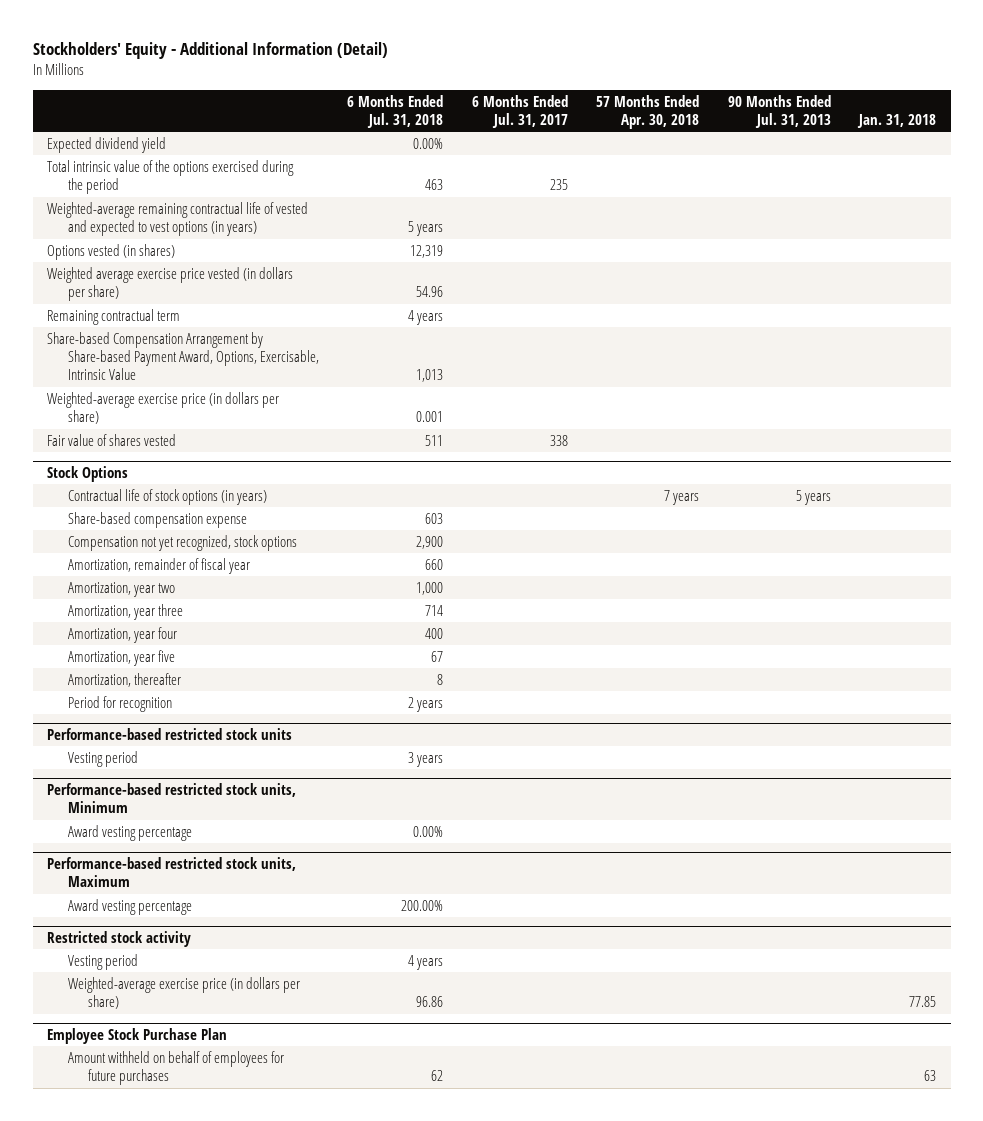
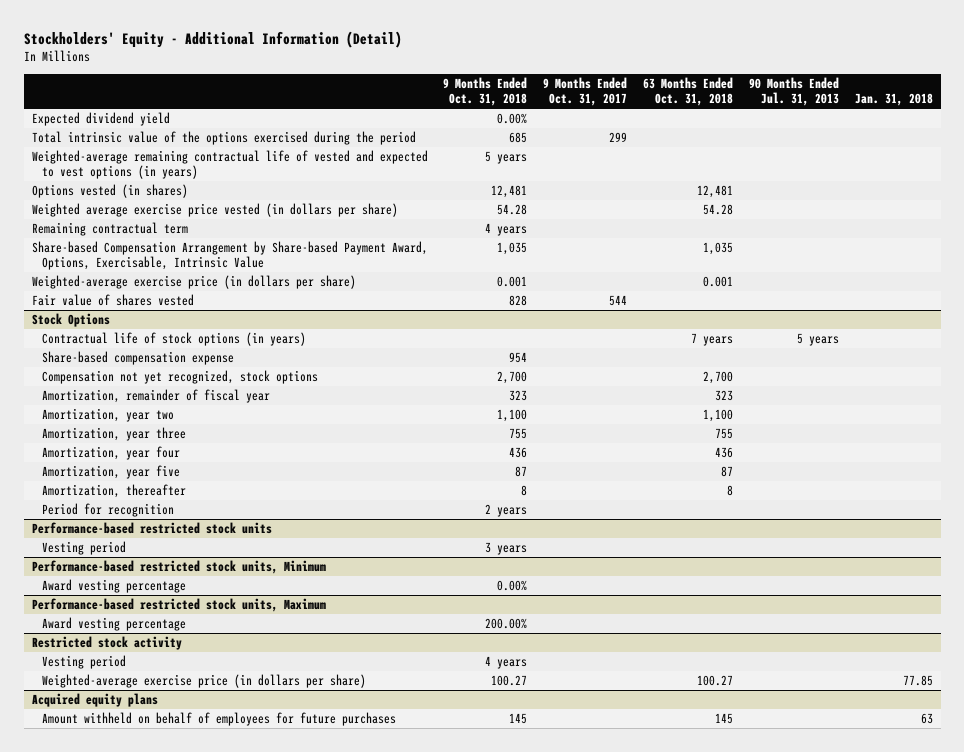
[347,94,444,128] 6 Months Ended Jul. 31, 2018 -> none
[471,94,568,128] 6 Months Ended Jul. 31, 2017 -> none
[596,94,700,129] 57 Months Ended Apr. 30, 2018 -> none
none -> [443,76,528,107] 9 Months Ended Oct. 31, 2018
none -> [543,76,628,107] 9 Months Ended Oct. 31, 2017
none -> [643,76,734,107] 63 Months Ended Oct. 31, 2018
[46,1028,227,1045] Employee Stock Purchase Plan -> [31,693,158,708] Acquired equity plans

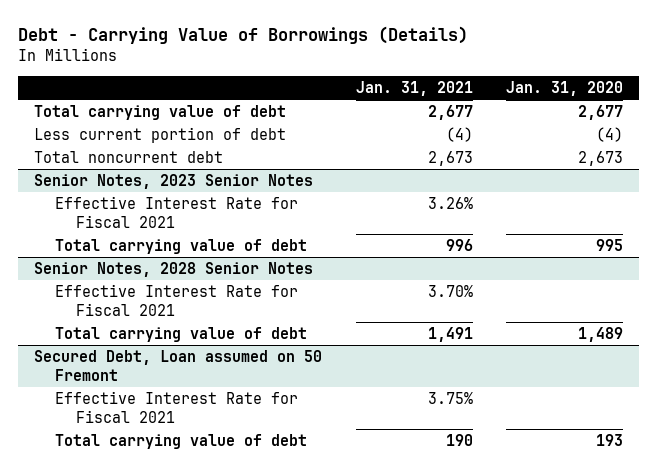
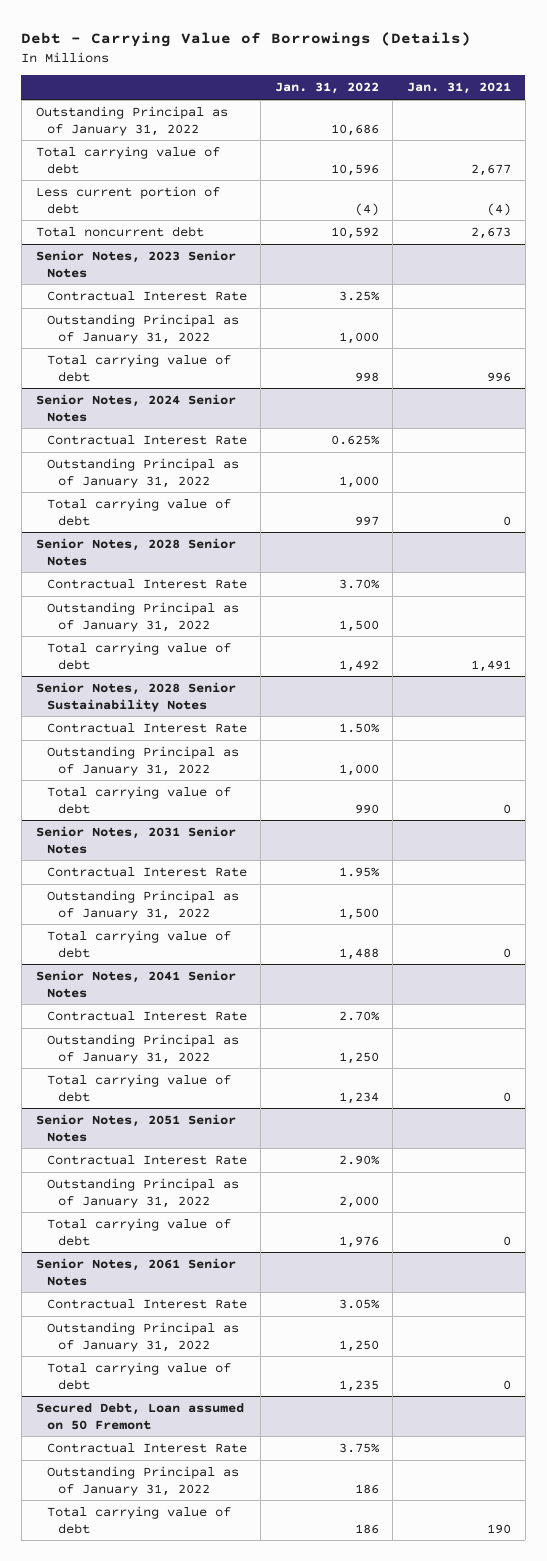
[505,81,623,97] Jan. 31, 2020 -> none
none -> [274,82,379,95] Jan. 31, 2022
none -> [35,105,228,136] Outstanding Principal as of January 31, 2022
[55,196,299,229] Effective Interest Rate for Fiscal 2021 -> none
none -> [46,290,247,301] Contractual Interest Rate
none -> [46,313,239,344] Outstanding Principal as of January 31, 2022
none -> [35,393,236,422] Senior Notes, 2024 Senior Notes
none -> [46,434,247,445] Contractual Interest Rate
none -> [46,457,239,488] Outstanding Principal as of January 31, 2022
none -> [46,497,231,526] Total carrying value of debt
[55,284,299,317] Effective Interest Rate for Fiscal 2021 -> none
none -> [46,578,247,589] Contractual Interest Rate
none -> [46,601,239,632] Outstanding Principal as of January 31, 2022
none -> [35,681,236,712] Senior Notes, 2028 Senior Sustainability Notes
none -> [46,722,247,733] Contractual Interest Rate
none -> [46,745,239,776] Outstanding Principal as of January 31, 2022
none -> [46,785,231,814] Total carrying value of debt
none -> [35,825,236,854] Senior Notes, 2031 Senior Notes
none -> [46,866,247,877] Contractual Interest Rate
none -> [46,889,239,920] Outstanding Principal as of January 31, 2022
none -> [46,929,231,958] Total carrying value of debt
none -> [35,969,236,998] Senior Notes, 2041 Senior Notes
none -> [46,1010,247,1021] Contractual Interest Rate
none -> [46,1033,239,1064] Outstanding Principal as of January 31, 2022
none -> [46,1073,231,1102] Total carrying value of debt
none -> [35,1113,236,1142] Senior Notes, 2051 Senior Notes
none -> [46,1154,247,1165] Contractual Interest Rate
none -> [46,1177,239,1208] Outstanding Principal as of January 31, 2022
none -> [46,1217,231,1246] Total carrying value of debt
none -> [35,1257,236,1286] Senior Notes, 2061 Senior Notes
none -> [46,1298,247,1309] Contractual Interest Rate
none -> [46,1321,239,1352] Outstanding Principal as of January 31, 2022
none -> [46,1361,231,1390] Total carrying value of debt
[55,391,299,424] Effective Interest Rate for Fiscal 2021 -> none
none -> [46,1442,247,1453] Contractual Interest Rate
none -> [46,1465,239,1496] Outstanding Principal as of January 31, 2022

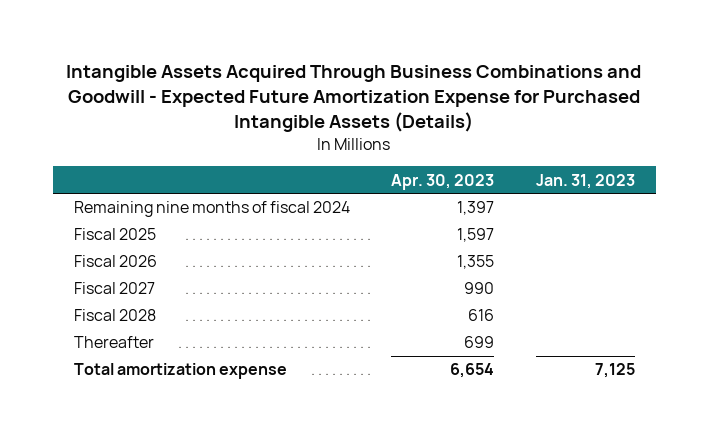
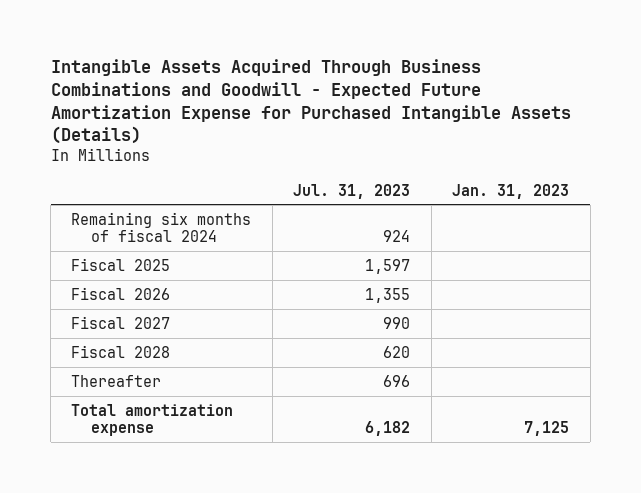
[391,173,495,190] Apr. 30, 2023 -> none
none -> [293,183,411,199] Jul. 31, 2023
[73,201,350,218] Remaining nine months of fiscal 2024 -> [71,211,252,243] Remaining six months of fiscal 2024

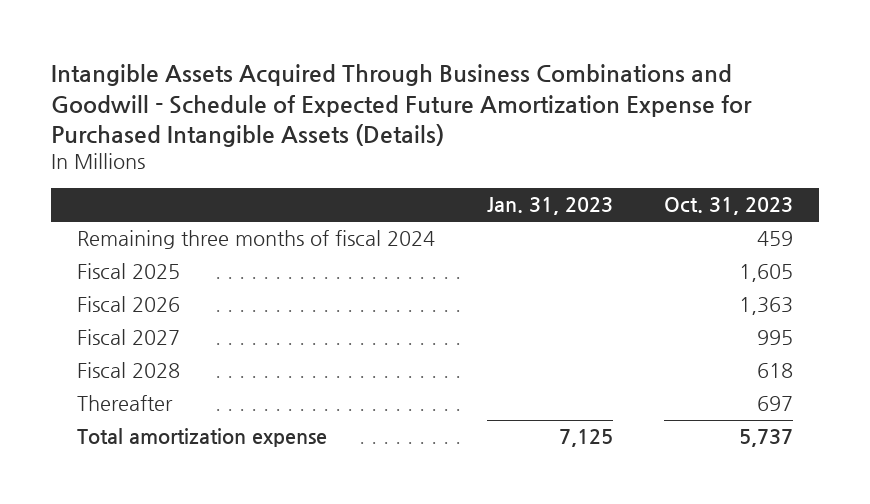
[50,59,571,145] Intangible Assets Acquired Through Business Combinations and Goodwill - Expected Future Amortization Expense for Purchased Intangible Assets (Details) -> [50,64,752,147] Intangible Assets Acquired Through Business Combinations and Goodwill - Schedule of Expected Future Amortization Expense for Purchased Intangible Assets (Details)
[293,183,411,199] Jul. 31, 2023 -> none
none -> [664,197,794,216] Oct. 31, 2023
[71,211,252,243] Remaining six months of fiscal 2024 -> [76,230,435,250] Remaining three months of fiscal 2024

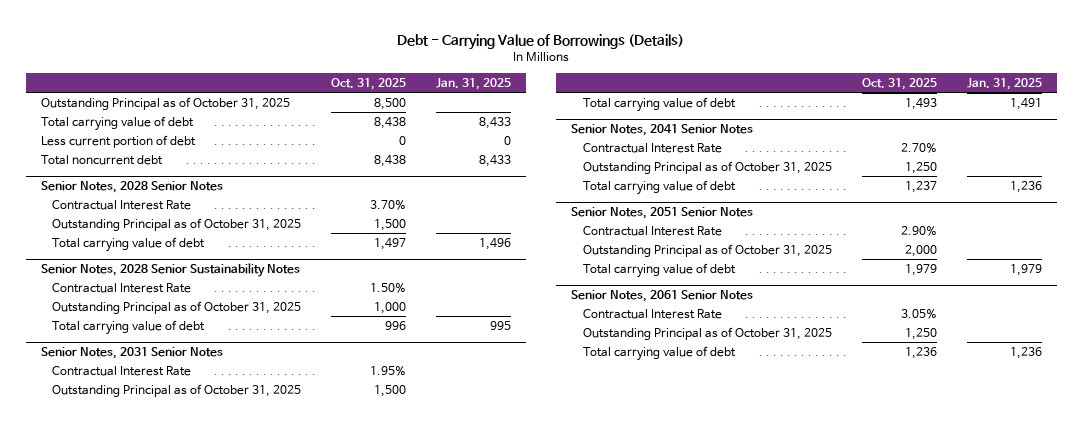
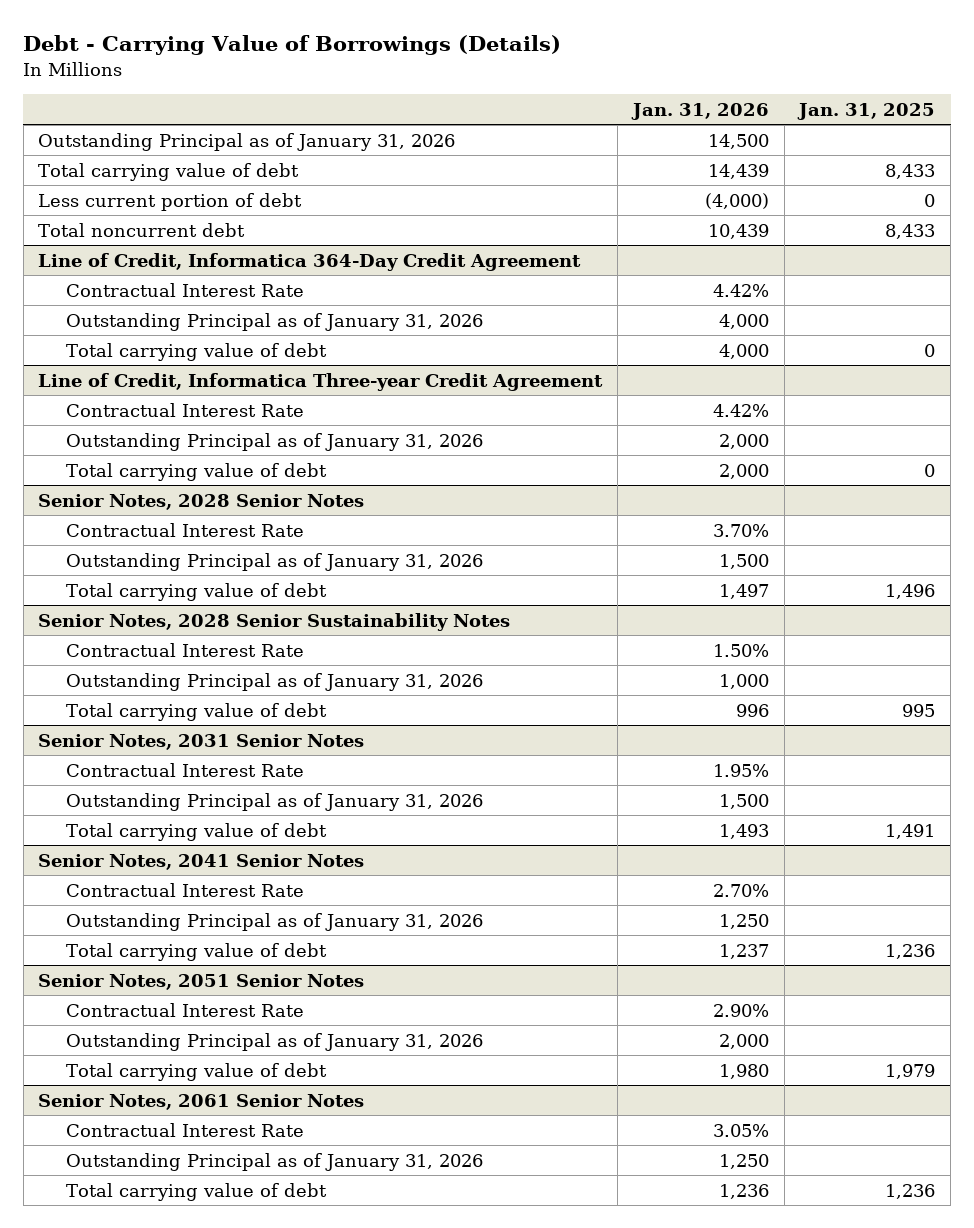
[331,78,407,91] Oct. 31, 2025 -> none
none -> [630,102,769,120] Jan. 31, 2026
[40,96,290,110] Outstanding Principal as of October 31, 2025 -> [38,132,456,151] Outstanding Principal as of January 31, 2026
none -> [38,252,582,271] Line of Credit, Informatica 364-Day Credit Agreement
none -> [66,282,305,297] Contractual Interest Rate
none -> [66,312,484,331] Outstanding Principal as of January 31, 2026
none -> [66,342,328,361] Total carrying value of debt
none -> [38,372,604,391] Line of Credit, Informatica Three-year Credit Agreement
none -> [66,402,305,417] Contractual Interest Rate
none -> [66,432,484,451] Outstanding Principal as of January 31, 2026
none -> [66,462,328,481] Total carrying value of debt
[52,217,302,231] Outstanding Principal as of October 31, 2025 -> [66,552,484,571] Outstanding Principal as of January 31, 2026
[52,300,302,314] Outstanding Principal as of October 31, 2025 -> [66,672,484,691] Outstanding Principal as of January 31, 2026
[52,383,302,397] Outstanding Principal as of October 31, 2025 -> [66,792,484,811] Outstanding Principal as of January 31, 2026
[583,160,833,174] Outstanding Principal as of October 31, 2025 -> [66,912,484,931] Outstanding Principal as of January 31, 2026
[583,243,833,257] Outstanding Principal as of October 31, 2025 -> [66,1032,484,1051] Outstanding Principal as of January 31, 2026
[583,326,833,340] Outstanding Principal as of October 31, 2025 -> [66,1152,484,1171] Outstanding Principal as of January 31, 2026

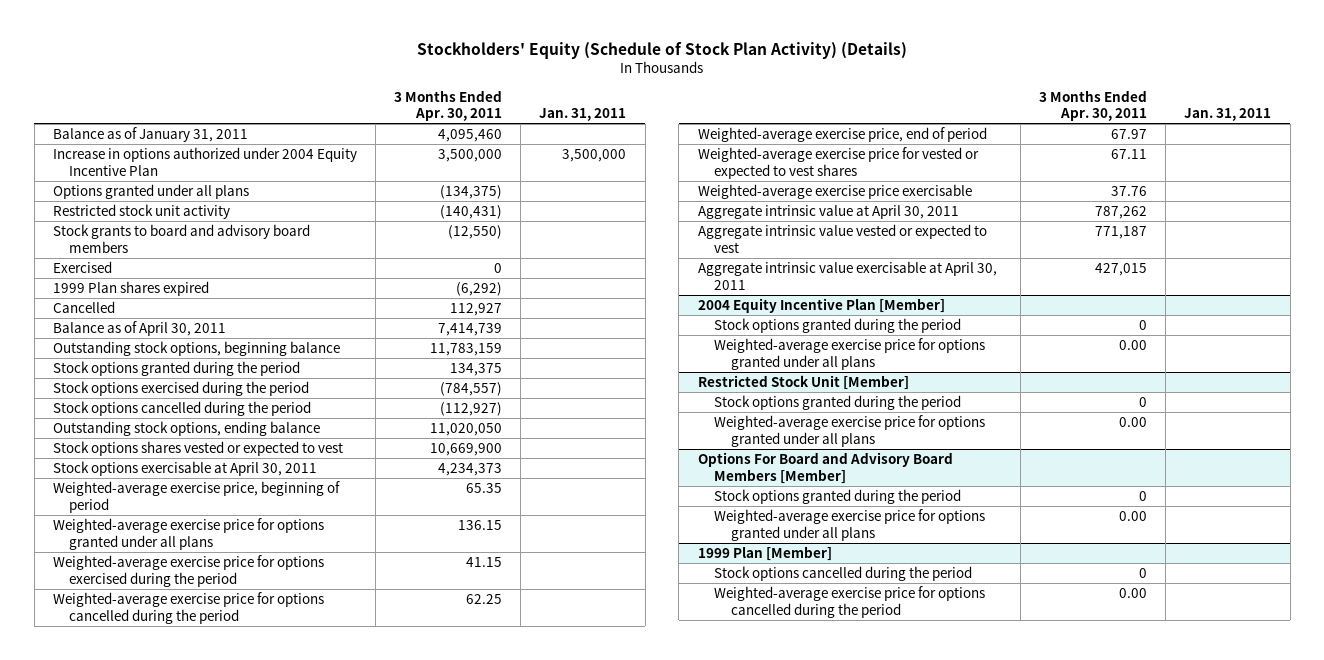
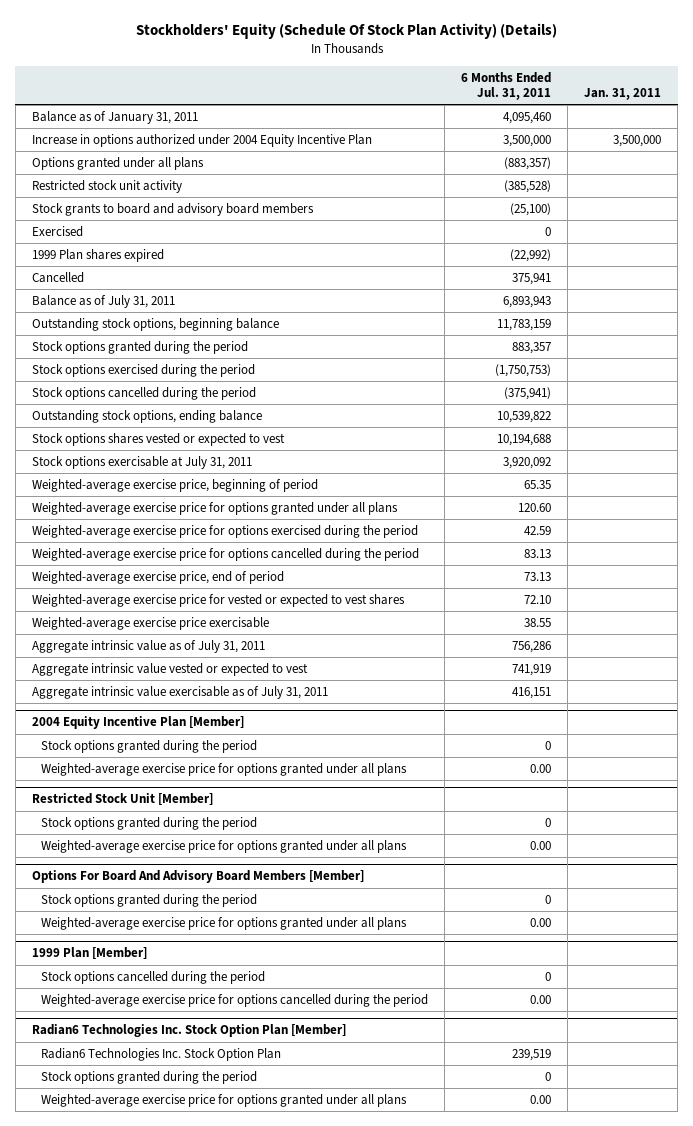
[417,41,908,59] Stockholders' Equity (Schedule of Stock Plan Activity) (Details) -> [135,23,557,40] Stockholders' Equity (Schedule Of Stock Plan Activity) (Details)
[394,89,503,122] 3 Months Ended Apr. 30, 2011 -> none
none -> [461,71,552,100] 6 Months Ended Jul. 31, 2011
[52,320,226,336] Balance as of April 30, 2011 -> [31,294,175,308] Balance as of July 31, 2011
[52,460,317,476] Stock options exercisable at April 30, 2011 -> [31,455,252,469] Stock options exercisable at July 31, 2011
[697,204,959,219] Aggregate intrinsic value at April 30, 2011 -> [31,639,265,653] Aggregate intrinsic value as of July 31, 2011
[697,260,997,290] Aggregate intrinsic value exercisable at April 30, 2011 -> none
none -> [31,685,328,699] Aggregate intrinsic value exercisable as of July 31, 2011
[697,451,953,484] Options For Board and Advisory Board Members [Member] -> [31,870,364,884] Options For Board And Advisory Board Members [Member]
none -> [31,1024,346,1038] Radian6 Technologies Inc. Stock Option Plan [Member]
none -> [41,1047,282,1061] Radian6 Technologies Inc. Stock Option Plan
none -> [41,1070,258,1084] Stock options granted during the period
none -> [41,1093,408,1107] Weighted-average exercise price for options granted under all plans

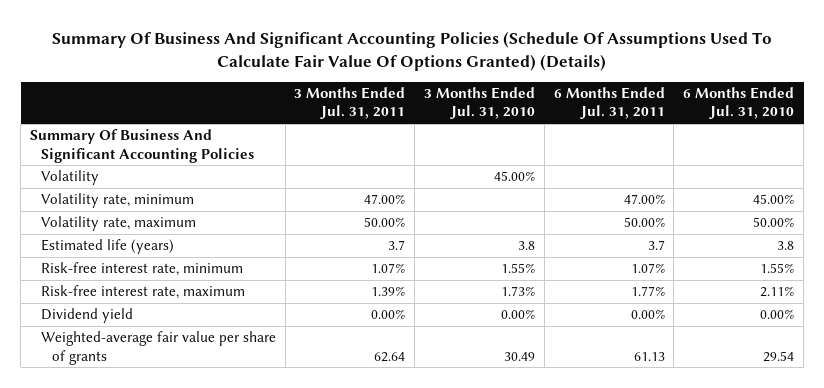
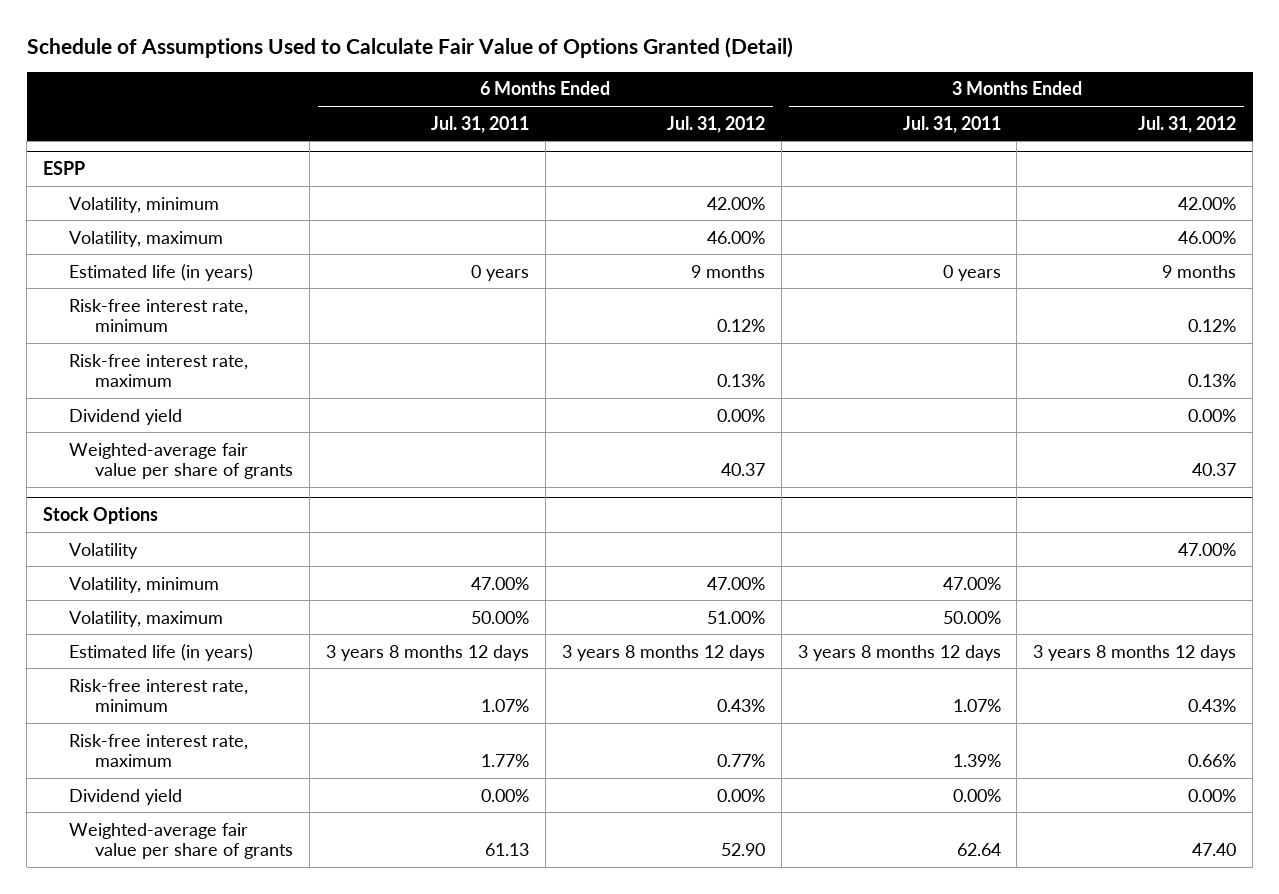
[52,30,773,71] Summary Of Business And Significant Accounting Policies (Schedule Of Assumptions Used To Calculate Fair Value Of Options Granted) (Details) -> [26,36,793,58] Schedule of Assumptions Used to Calculate Fair Value of Options Granted (Detail)
[424,86,536,120] 3 Months Ended Jul. 31, 2010 -> none
[683,86,795,120] 6 Months Ended Jul. 31, 2010 -> none
none -> [666,115,765,133] Jul. 31, 2012
none -> [1138,115,1237,133] Jul. 31, 2012
[29,129,254,163] Summary Of Business And Significant Accounting Policies -> none
none -> [42,160,85,175] ESPP
none -> [69,196,220,213] Volatility, minimum
none -> [69,230,224,247] Volatility, maximum
none -> [69,263,254,281] Estimated life (in years)
none -> [69,298,249,332] Risk-free interest rate, minimum
none -> [69,353,249,387] Risk-free interest rate, maximum
none -> [69,408,183,425] Dividend yield
none -> [69,442,294,479] Weighted-average fair value per share of grants
none -> [42,506,158,524] Stock Options
[40,193,194,209] Volatility rate, minimum -> [69,576,220,593] Volatility, minimum
[40,216,196,232] Volatility rate, maximum -> [69,610,224,627] Volatility, maximum
[40,239,174,255] Estimated life (years) -> [69,643,254,661] Estimated life (in years)
[388,240,406,251] 3.7 -> [797,644,1001,661] 3 years 8 months 12 days
[647,240,665,251] 3.7 -> [326,644,530,661] 3 years 8 months 12 days

